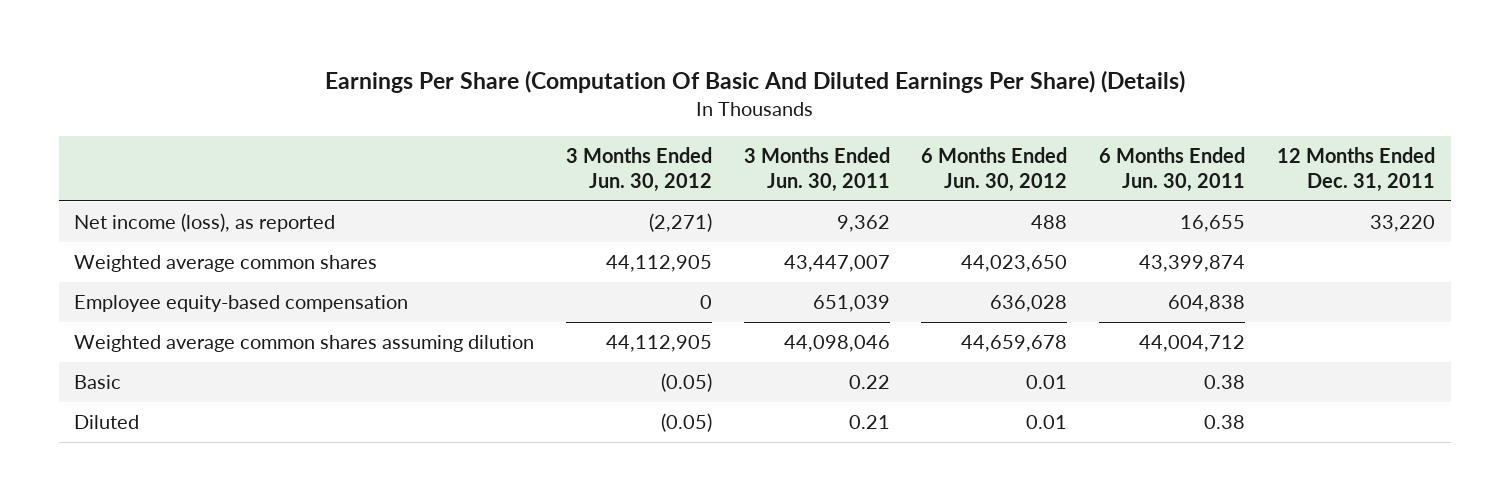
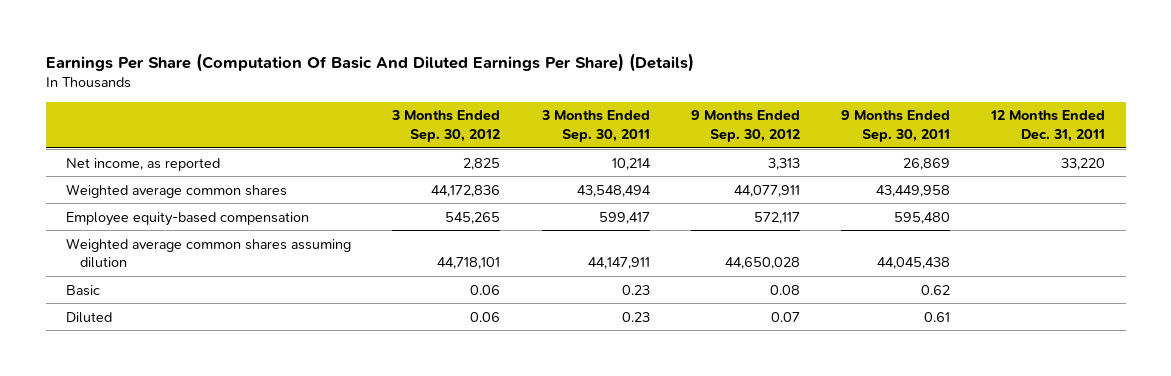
[566,146,713,192] 3 Months Ended Jun. 30, 2012 -> none
[743,146,890,192] 3 Months Ended Jun. 30, 2011 -> none
[921,146,1068,192] 6 Months Ended Jun. 30, 2012 -> none
[1099,146,1246,192] 6 Months Ended Jun. 30, 2011 -> none
none -> [391,110,501,142] 3 Months Ended Sep. 30, 2012
none -> [540,110,650,142] 3 Months Ended Sep. 30, 2011
none -> [690,110,800,142] 9 Months Ended Sep. 30, 2012
none -> [840,110,950,142] 9 Months Ended Sep. 30, 2011
[74,212,336,232] Net income (loss), as reported -> [66,157,221,171] Net income, as reported

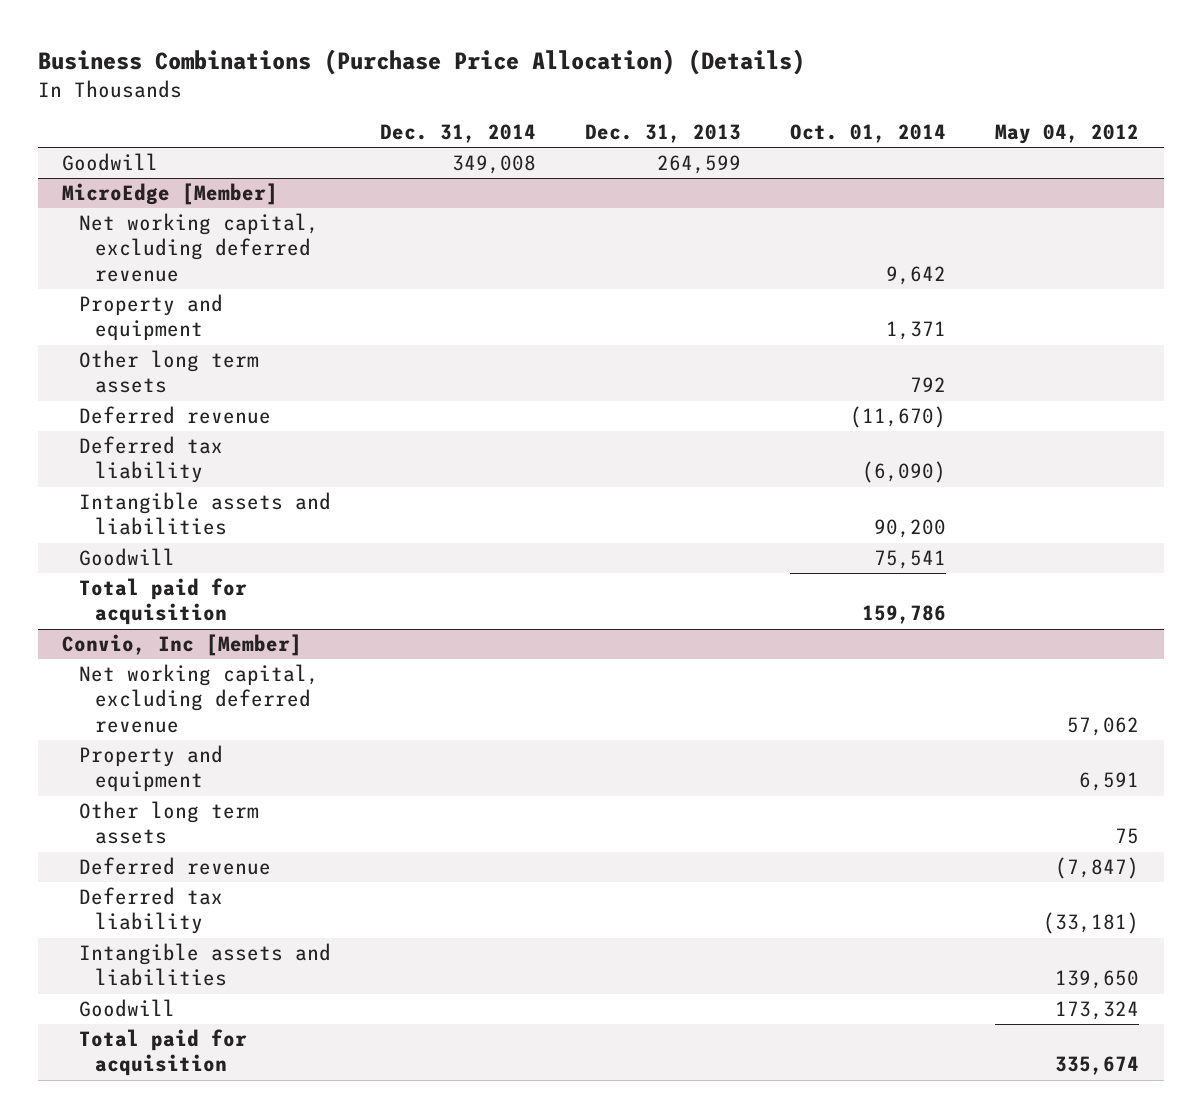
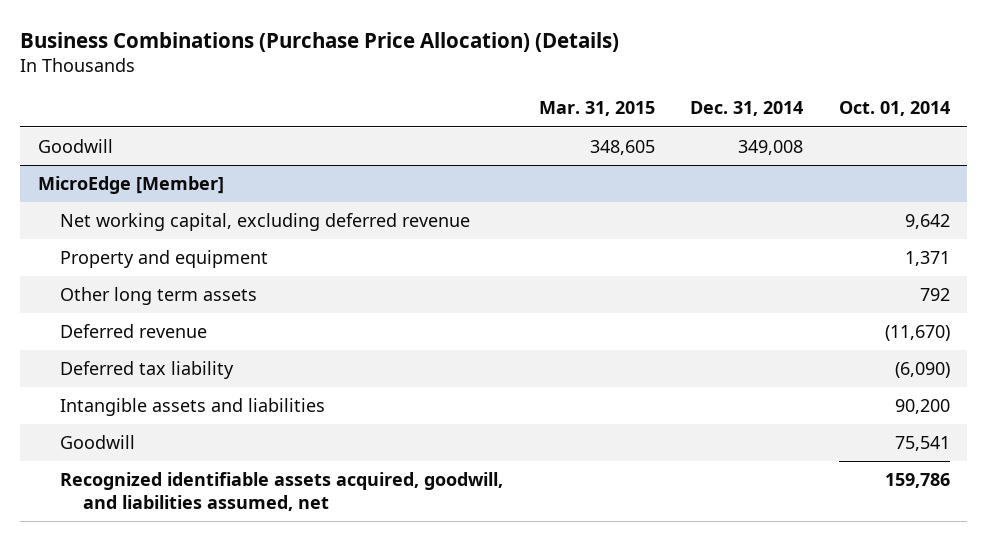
[584,124,741,144] Dec. 31, 2013 -> none
[995,124,1140,145] May 04, 2012 -> none
none -> [538,101,655,117] Mar. 31, 2015
[62,634,303,657] Convio, Inc [Member] -> none
[78,664,319,733] Net working capital, excluding deferred revenue -> none
[78,745,223,793] Property and equipment -> none
[78,801,259,845] Other long term assets -> none
[78,857,271,876] Deferred revenue -> none
[78,887,223,935] Deferred tax liability -> none
[78,943,331,987] Intangible assets and liabilities -> none
[78,999,175,1018] Goodwill -> none
[78,1029,247,1077] Total paid for acquisition -> none
[78,578,247,626] Total paid for acquisition -> [60,471,504,511] Recognized identifiable assets acquired, goodwill, and liabilities assumed, net

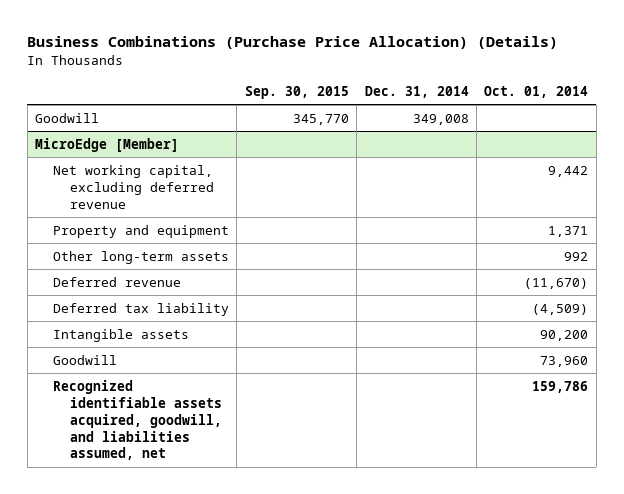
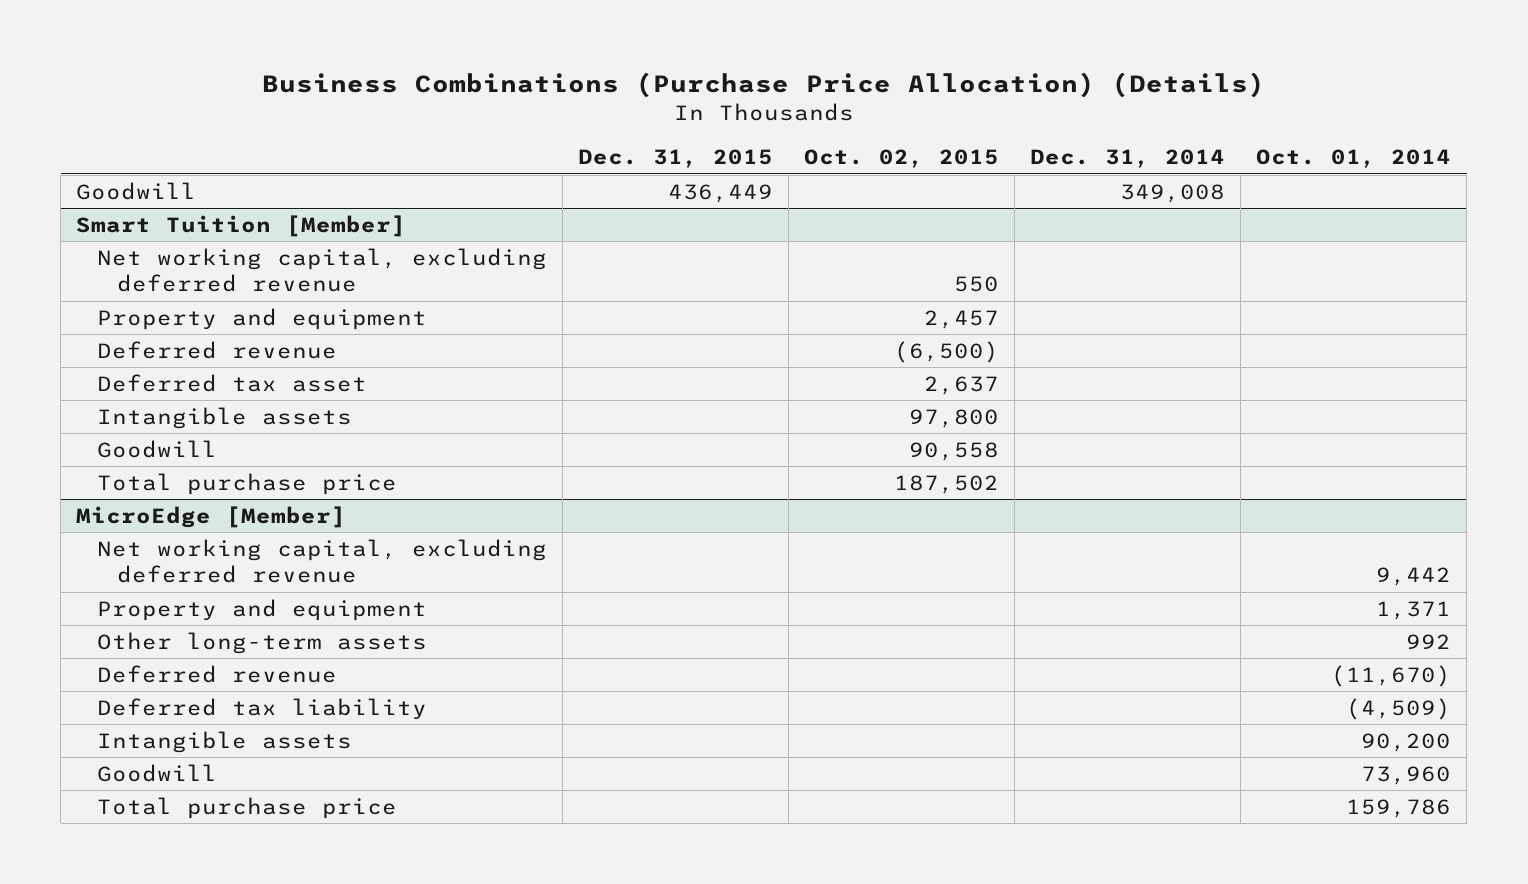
[244,85,349,99] Sep. 30, 2015 -> none
none -> [577,149,773,169] Dec. 31, 2015
none -> [804,149,1000,169] Oct. 02, 2015
none -> [76,214,407,237] Smart Tuition [Member]
none -> [96,247,547,292] Net working capital, excluding deferred revenue
none -> [96,307,427,330] Property and equipment
none -> [96,340,337,359] Deferred revenue
none -> [96,373,367,392] Deferred tax asset
none -> [96,406,352,429] Intangible assets
none -> [96,439,217,458] Goodwill
none -> [96,472,397,495] Total purchase price
[52,379,223,461] Recognized identifiable assets acquired, goodwill, and liabilities assumed, net -> [96,796,397,819] Total purchase price

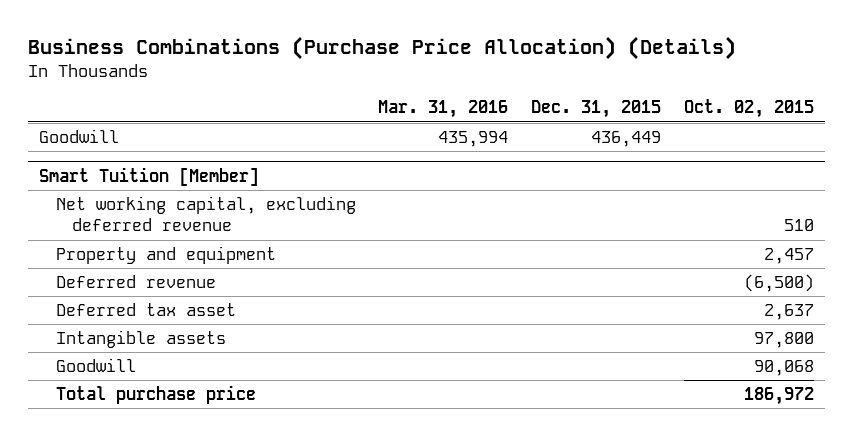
[1030,149,1226,169] Dec. 31, 2014 -> none
[1256,149,1452,169] Oct. 01, 2014 -> none
none -> [378,100,509,119] Mar. 31, 2016
[954,275,1000,292] 550 -> [783,219,814,232] 510
[76,505,347,528] MicroEdge [Member] -> none
[96,538,547,583] Net working capital, excluding deferred revenue -> none
[96,598,427,621] Property and equipment -> none
[96,631,427,654] Other long-term assets -> none
[96,664,337,683] Deferred revenue -> none
[96,697,427,720] Deferred tax liability -> none
[96,730,352,753] Intangible assets -> none
[96,763,217,782] Goodwill -> none
[96,796,397,819] Total purchase price -> none
[909,441,1000,461] 90,558 -> [753,359,814,376] 90,068
[894,474,1000,494] 187,502 -> [743,386,814,405] 186,972

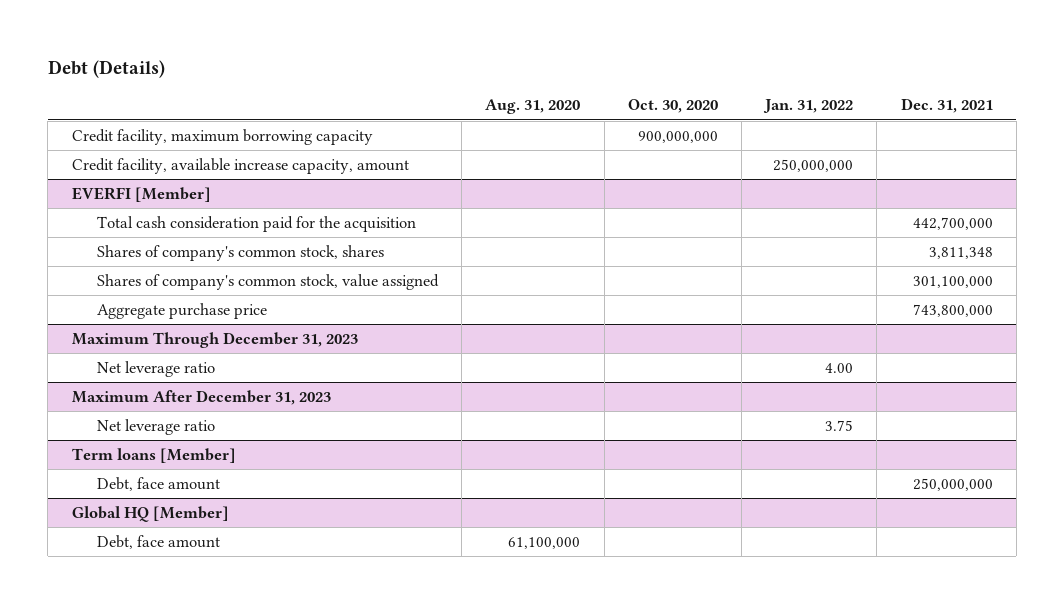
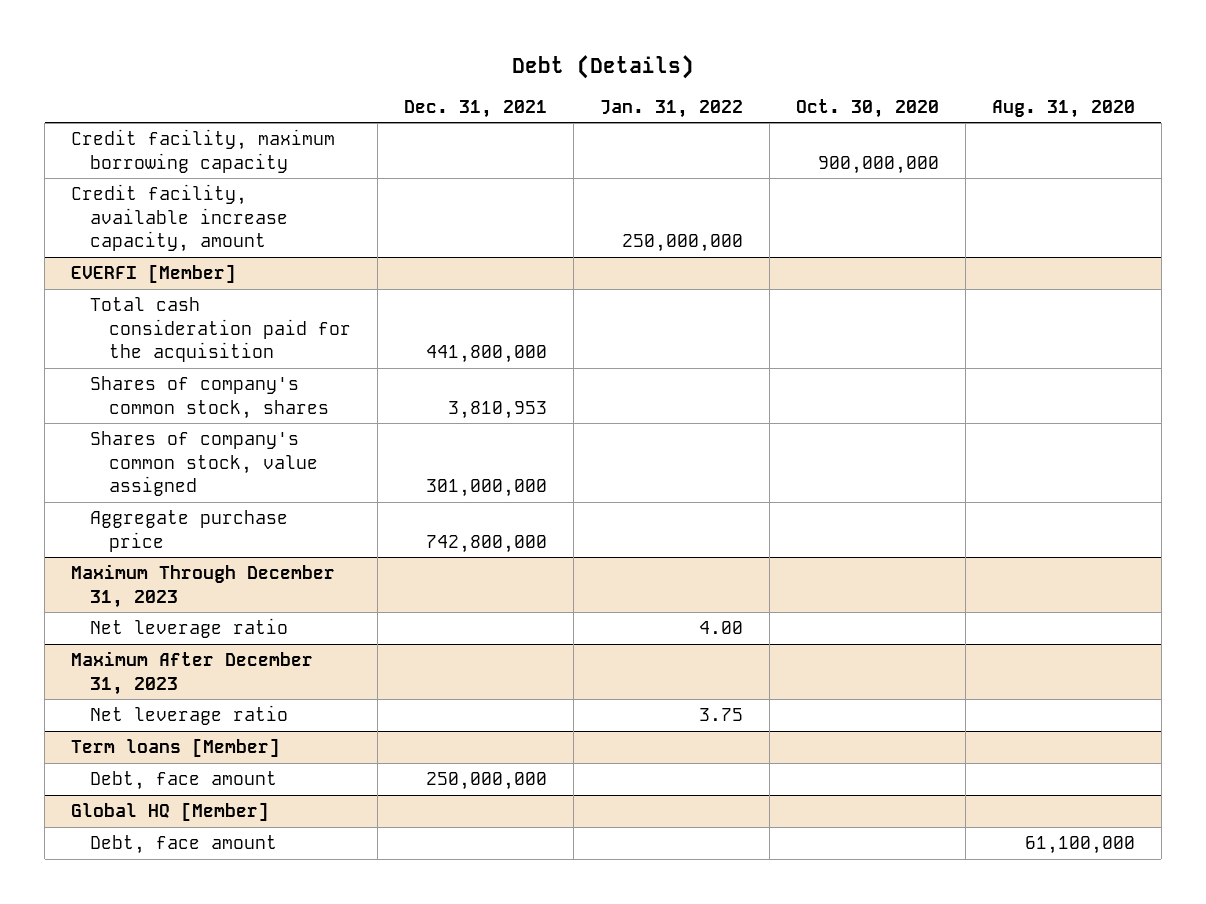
[912,217,993,231] 442,700,000 -> [425,344,547,363] 441,800,000
[928,247,993,260] 3,811,348 -> [447,400,547,419] 3,810,953
[912,276,993,289] 301,100,000 -> [425,478,547,497] 301,000,000
[912,304,993,318] 743,800,000 -> [425,534,547,553] 742,800,000

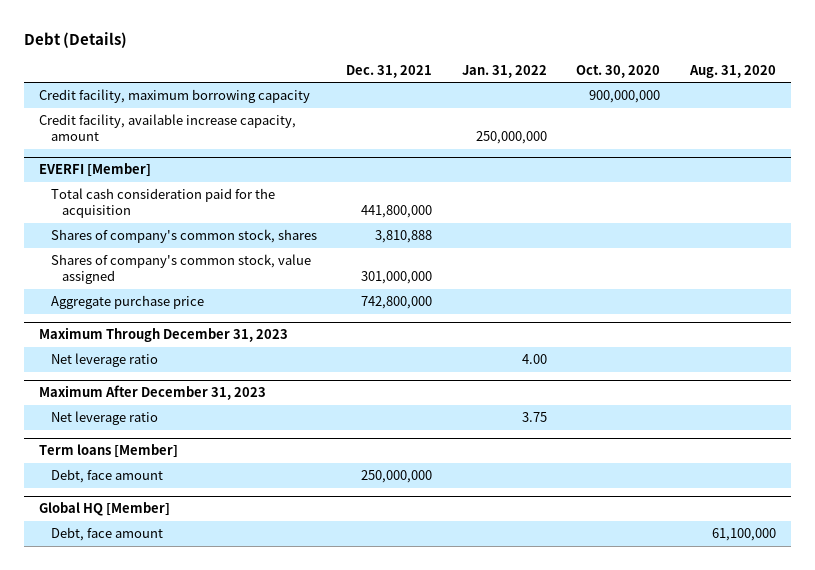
[447,400,547,419] 3,810,953 -> [375,230,433,244] 3,810,888

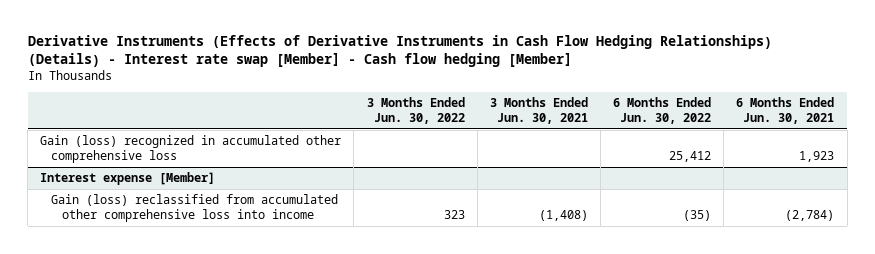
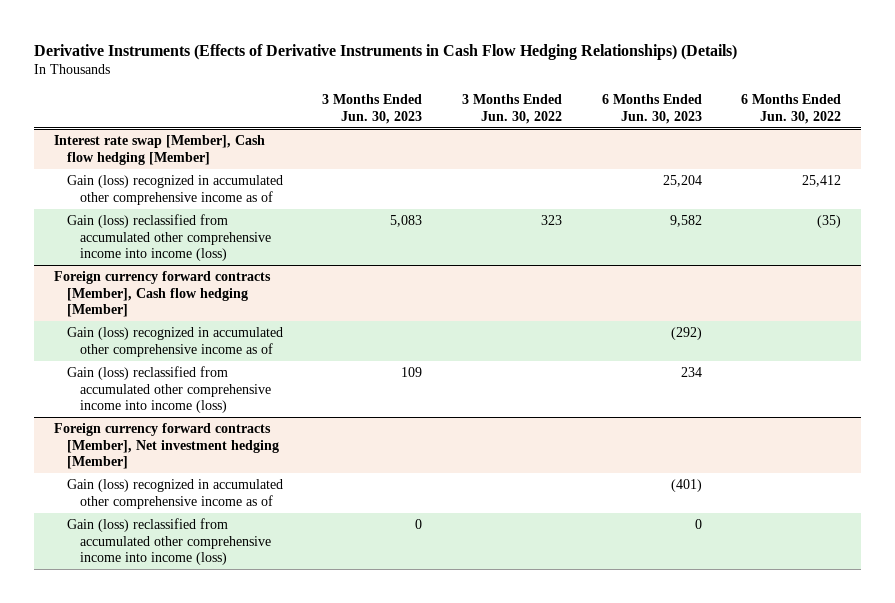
[27,34,772,68] Derivative Instruments (Effects of Derivative Instruments in Cash Flow Hedging Relationships) (Details) - Interest rate swap [Member] - Cash flow hedging [Member] -> [33,43,737,60] Derivative Instruments (Effects of Derivative Instruments in Cash Flow Hedging Relationships) (Details)
[489,97,588,124] 3 Months Ended Jun. 30, 2021 -> none
[736,97,835,124] 6 Months Ended Jun. 30, 2021 -> none
none -> [322,94,423,124] 3 Months Ended Jun. 30, 2023
none -> [601,94,702,124] 6 Months Ended Jun. 30, 2023
[40,135,342,163] Gain (loss) recognized in accumulated other comprehensive loss -> none
[40,172,216,186] Interest expense [Member] -> none
[51,194,339,222] Gain (loss) reclassified from accumulated other comprehensive loss into income -> none
none -> [53,135,265,165] Interest rate swap [Member], Cash flow hedging [Member]
none -> [66,175,283,205] Gain (loss) recognized in accumulated other comprehensive income as of
none -> [66,214,271,262] Gain (loss) reclassified from accumulated other comprehensive income into income (loss)
none -> [53,271,271,318] Foreign currency forward contracts [Member], Cash flow hedging [Member]
none -> [66,327,283,357] Gain (loss) recognized in accumulated other comprehensive income as of
none -> [66,366,271,414] Gain (loss) reclassified from accumulated other comprehensive income into income (loss)
none -> [53,423,279,470] Foreign currency forward contracts [Member], Net investment hedging [Member]
none -> [66,479,283,509] Gain (loss) recognized in accumulated other comprehensive income as of
none -> [66,518,271,566] Gain (loss) reclassified from accumulated other comprehensive income into income (loss)

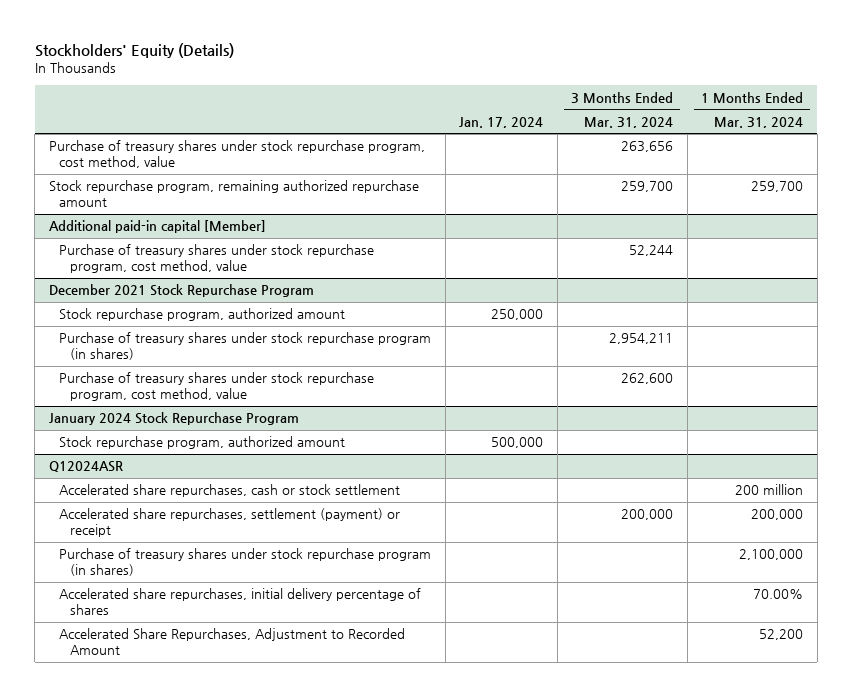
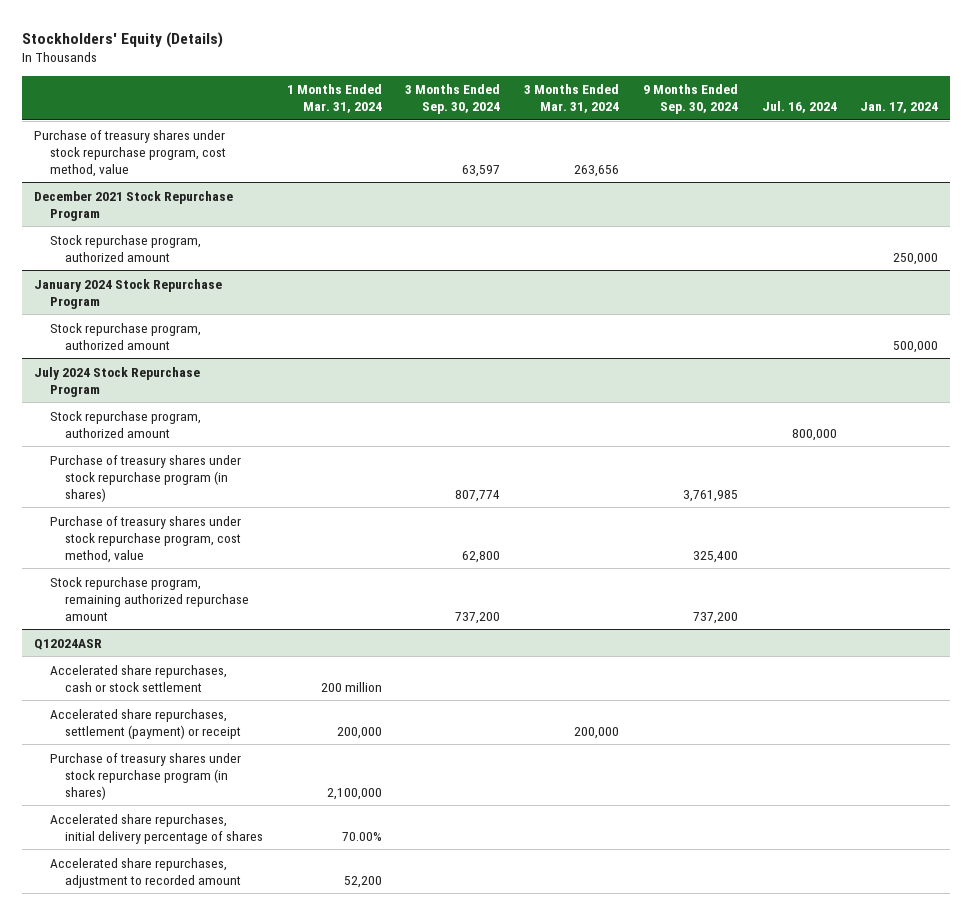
none -> [405,84,501,115] 3 Months Ended Sep. 30, 2024
none -> [642,84,738,115] 9 Months Ended Sep. 30, 2024
none -> [761,101,837,114] Jul. 16, 2024
[48,180,419,208] Stock repurchase program, remaining authorized repurchase amount -> none
[48,220,266,234] Additional paid-in capital [Member] -> none
[59,244,375,274] Purchase of treasury shares under stock repurchase program, cost method, value -> none
[59,332,432,361] Purchase of treasury shares under stock repurchase program (in shares) -> none
[59,372,375,402] Purchase of treasury shares under stock repurchase program, cost method, value -> none
none -> [34,366,201,397] July 2024 Stock Repurchase Program
none -> [49,410,201,438] Stock repurchase program, authorized amount
none -> [49,454,241,502] Purchase of treasury shares under stock repurchase program (in shares)
none -> [49,515,241,563] Purchase of treasury shares under stock repurchase program, cost method, value
none -> [49,576,249,621] Stock repurchase program, remaining authorized repurchase amount
[59,628,406,656] Accelerated Share Repurchases, Adjustment to Recorded Amount -> [49,857,241,888] Accelerated share repurchases, adjustment to recorded amount

